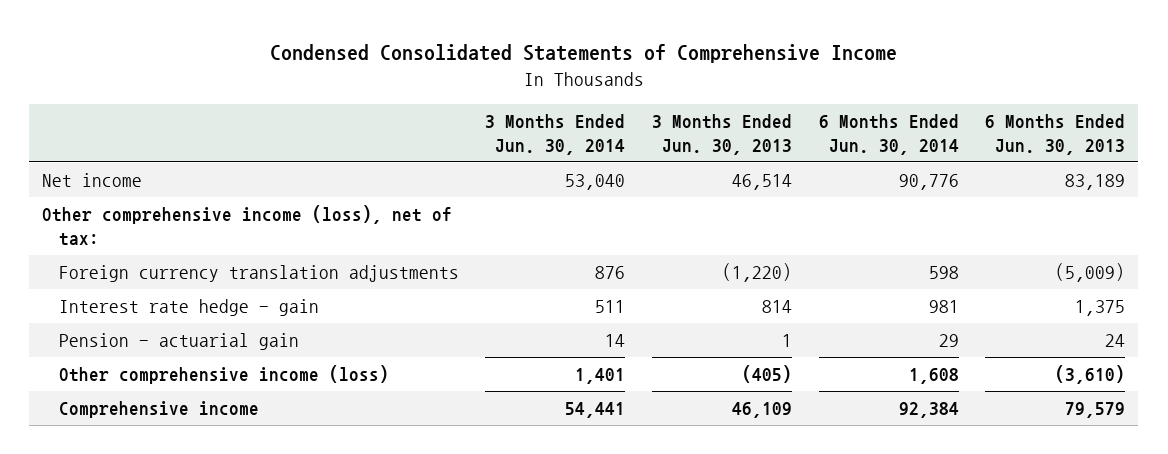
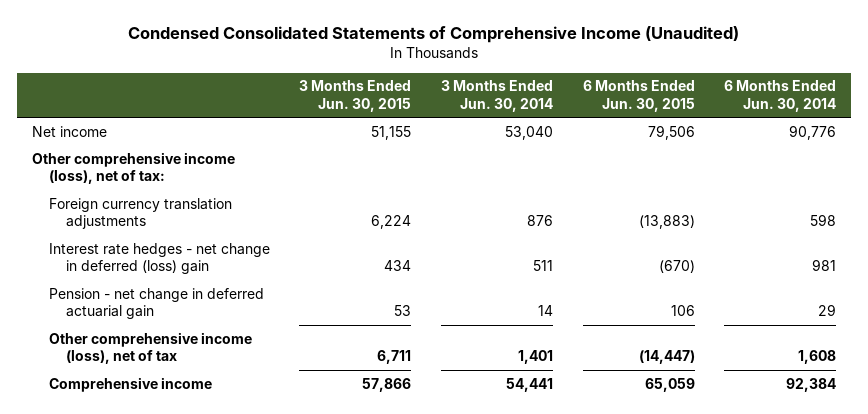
[269,43,897,63] Condensed Consolidated Statements of Comprehensive Income -> [128,26,740,44] Condensed Consolidated Statements of Comprehensive Income (Unaudited)
[651,114,792,156] 3 Months Ended Jun. 30, 2013 -> none
[985,114,1126,156] 6 Months Ended Jun. 30, 2013 -> none
none -> [299,80,412,112] 3 Months Ended Jun. 30, 2015
none -> [582,80,695,112] 6 Months Ended Jun. 30, 2015
[58,299,319,317] Interest rate hedge - gain -> [48,242,270,275] Interest rate hedges - net change in deferred (loss) gain
[58,333,299,351] Pension - actuarial gain -> [48,287,264,320] Pension - net change in deferred actuarial gain
[58,365,389,385] Other comprehensive income (loss) -> [48,331,252,365] Other comprehensive income (loss), net of tax

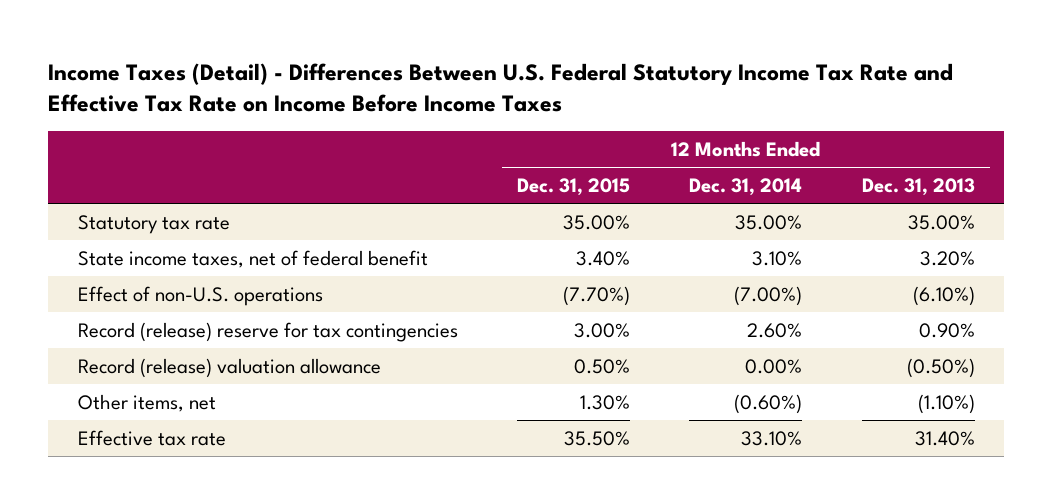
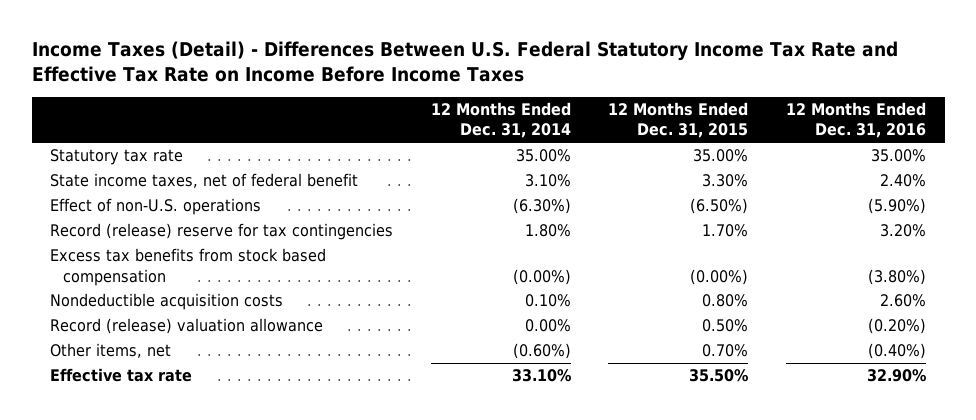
[861,177,975,196] Dec. 31, 2013 -> none
none -> [786,102,927,139] 12 Months Ended Dec. 31, 2016
[575,250,630,266] 3.40% -> [702,174,749,188] 3.30%
[562,285,630,306] (7.70%) -> [690,198,749,215] (6.50%)
[734,285,803,306] (7.00%) -> [512,198,571,215] (6.30%)
[573,322,630,338] 3.00% -> [702,224,749,238] 1.70%
[747,322,803,338] 2.60% -> [524,224,571,238] 1.80%
none -> [50,248,327,286] Excess tax benefits from stock based compensation
none -> [50,293,284,311] Nondeductible acquisition costs
[579,394,630,410] 1.30% -> [702,344,749,358] 0.70%

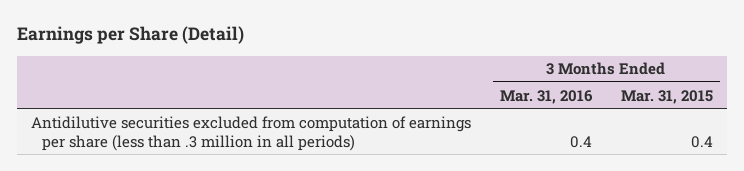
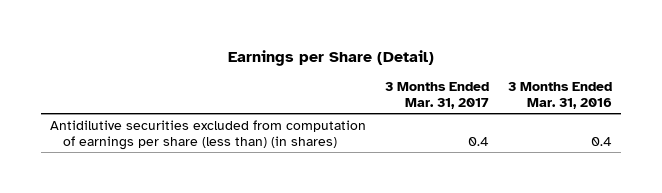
[620,89,713,104] Mar. 31, 2015 -> none
none -> [385,81,490,109] 3 Months Ended Mar. 31, 2017
[31,115,472,151] Antidilutive securities excluded from computation of earnings per share (less than .3 million in all periods) -> [50,119,367,150] Antidilutive securities excluded from computation of earnings per share (less than) (in shares)

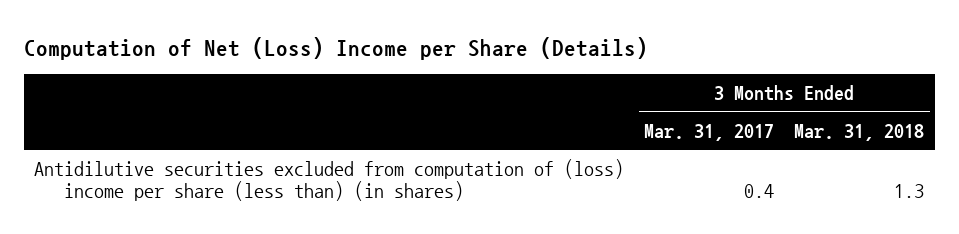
[228,49,435,66] Earnings per Share (Detail) -> [24,36,649,60] Computation of Net (Loss) Income per Share (Details)
[508,81,613,109] 3 Months Ended Mar. 31, 2016 -> none
none -> [794,123,925,141] Mar. 31, 2018
[50,119,367,150] Antidilutive securities excluded from computation of earnings per share (less than) (in shares) -> [34,158,625,202] Antidilutive securities excluded from computation of (loss) income per share (less than) (in shares)

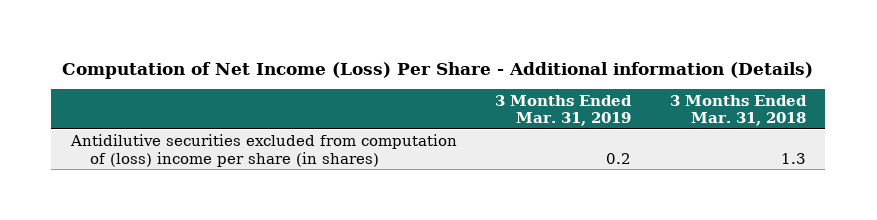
[24,36,649,60] Computation of Net (Loss) Income per Share (Details) -> [62,61,814,79] Computation of Net Income (Loss) Per Share - Additional information (Details)
[644,123,775,141] Mar. 31, 2017 -> none
none -> [495,94,633,127] 3 Months Ended Mar. 31, 2019
[34,158,625,202] Antidilutive securities excluded from computation of (loss) income per share (less than) (in shares) -> [69,134,457,167] Antidilutive securities excluded from computation of (loss) income per share (in shares)

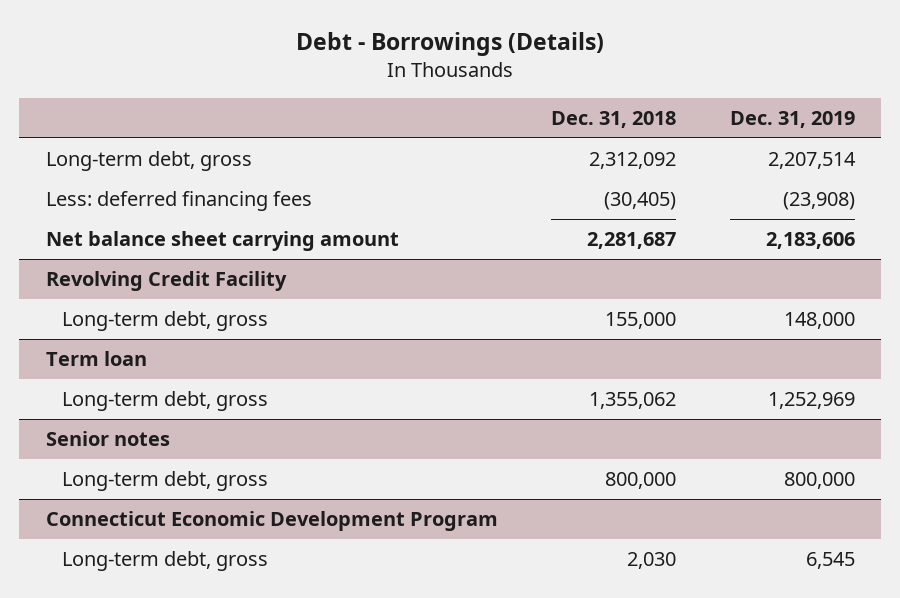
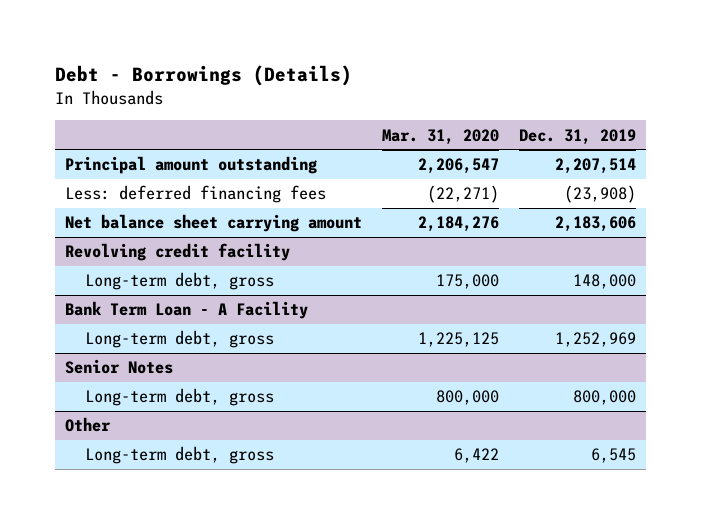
[551,110,677,128] Dec. 31, 2018 -> none
none -> [382,128,500,145] Mar. 31, 2020
[45,151,252,172] Long-term debt, gross -> [65,156,318,175] Principal amount outstanding
[45,271,287,292] Revolving Credit Facility -> [65,243,291,262] Revolving credit facility
[45,351,147,367] Term loan -> [65,301,309,320] Bank Term Loan - A Facility
[45,431,170,447] Senior notes -> [65,359,174,375] Senior Notes
[45,511,498,532] Connecticut Economic Development Program -> none
none -> [65,417,112,433] Other

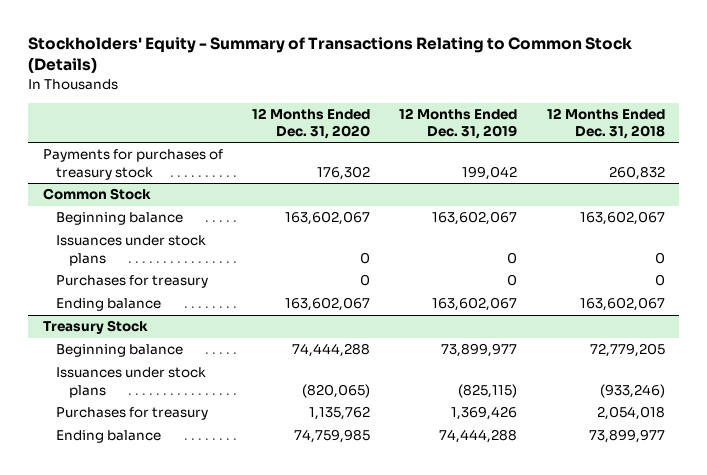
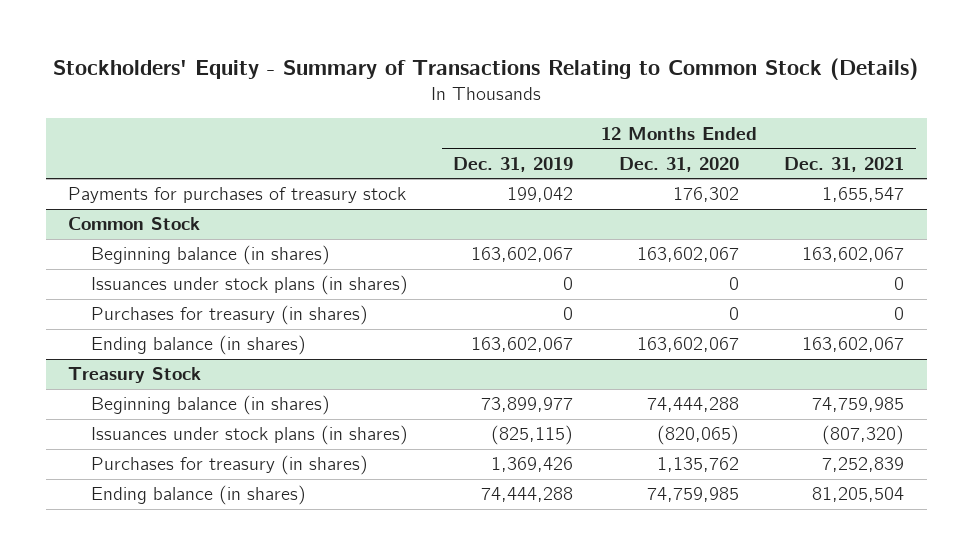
[546,107,665,140] 12 Months Ended Dec. 31, 2018 -> none
none -> [784,156,905,172] Dec. 31, 2021
[55,212,183,226] Beginning balance -> [90,245,330,266] Beginning balance (in shares)
[55,235,206,266] Issuances under stock plans -> [90,275,408,296] Issuances under stock plans (in shares)
[55,275,208,289] Purchases for treasury -> [90,305,368,326] Purchases for treasury (in shares)
[55,298,161,312] Ending balance -> [90,335,306,356] Ending balance (in shares)
[55,344,183,358] Beginning balance -> [90,395,330,416] Beginning balance (in shares)
[55,367,206,398] Issuances under stock plans -> [90,425,408,446] Issuances under stock plans (in shares)
[55,407,208,421] Purchases for treasury -> [90,455,368,476] Purchases for treasury (in shares)
[55,430,161,444] Ending balance -> [90,485,306,506] Ending balance (in shares)

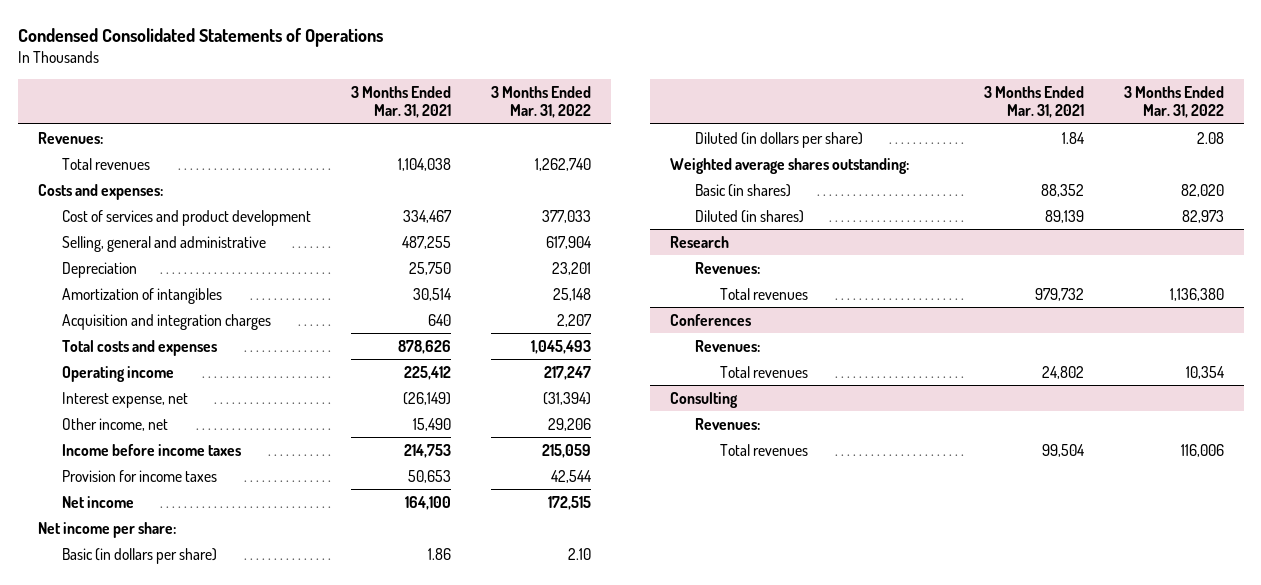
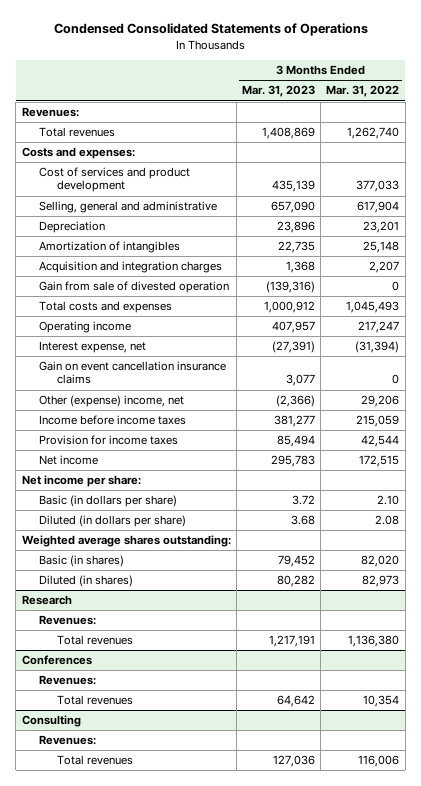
[351,85,452,119] 3 Months Ended Mar. 31, 2021 -> none
none -> [242,85,316,98] Mar. 31, 2023
none -> [39,281,230,294] Gain from sale of divested operation
none -> [39,361,227,385] Gain on event cancellation insurance claims
[62,417,169,431] Other income, net -> [39,395,185,408] Other (expense) income, net

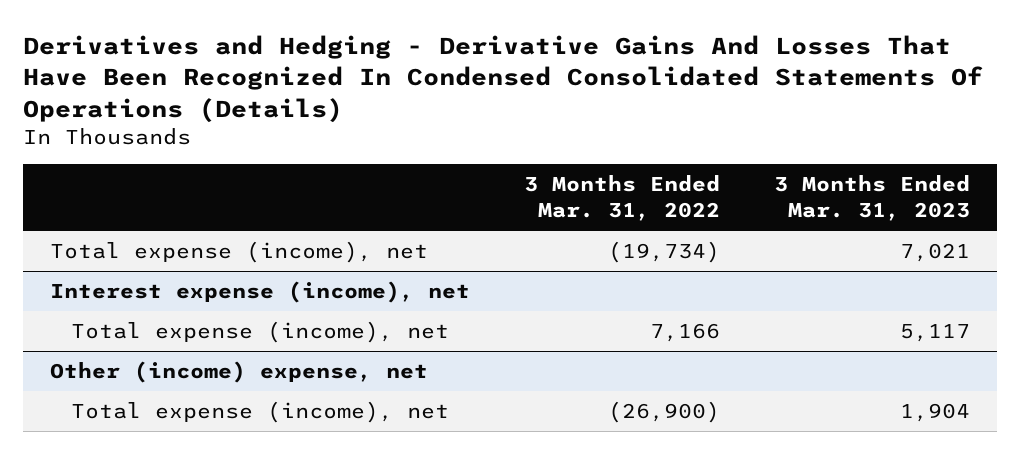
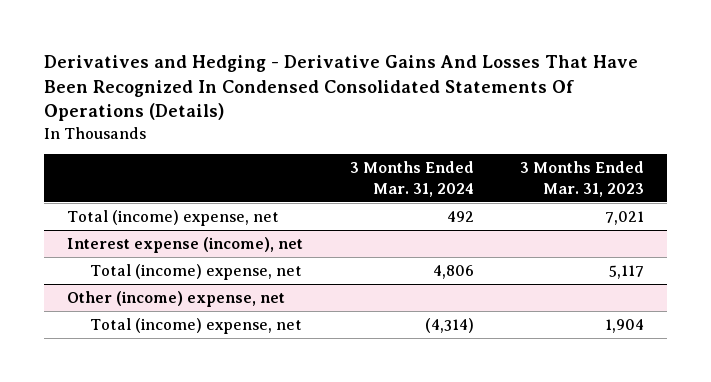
[523,174,720,222] 3 Months Ended Mar. 31, 2022 -> none
none -> [349,161,474,197] 3 Months Ended Mar. 31, 2024
[49,241,428,264] Total expense (income), net -> [67,210,280,227] Total (income) expense, net
[70,321,449,344] Total expense (income), net -> [89,264,302,281] Total (income) expense, net
[70,401,449,424] Total expense (income), net -> [89,318,302,335] Total (income) expense, net

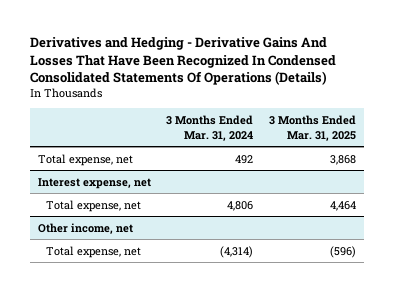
[520,161,645,197] 3 Months Ended Mar. 31, 2023 -> none
none -> [269,115,357,141] 3 Months Ended Mar. 31, 2025
[67,210,280,227] Total (income) expense, net -> [37,153,133,166] Total expense, net
[67,237,304,254] Interest expense (income), net -> [37,177,151,189] Interest expense, net
[89,264,302,281] Total (income) expense, net -> [46,199,142,212] Total expense, net
[67,291,286,308] Other (income) expense, net -> [37,222,133,234] Other income, net
[89,318,302,335] Total (income) expense, net -> [46,245,142,258] Total expense, net

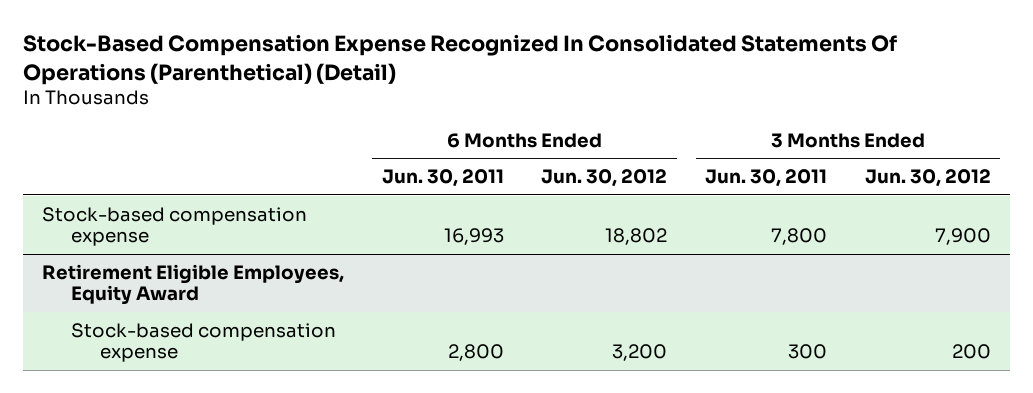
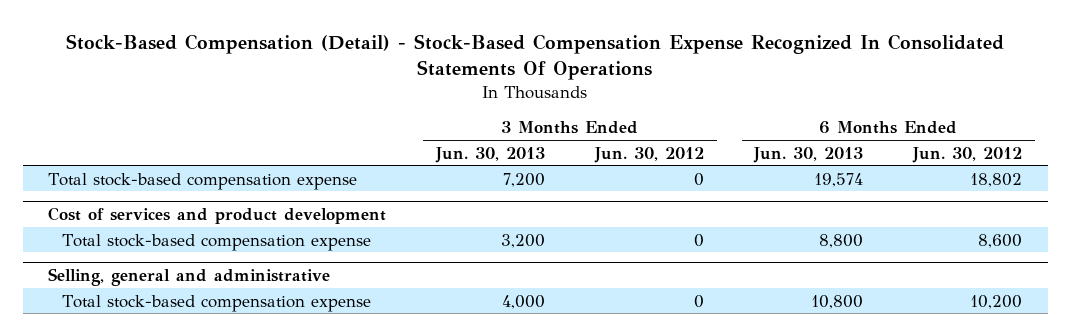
[22,34,897,85] Stock-Based Compensation Expense Recognized In Consolidated Statements Of Operations (Parenthetical) (Detail) -> [66,33,1005,80] Stock-Based Compensation (Detail) - Stock-Based Compensation Expense Recognized In Consolidated Statements Of Operations
[381,169,504,188] Jun. 30, 2011 -> none
[705,169,828,188] Jun. 30, 2011 -> none
none -> [434,146,545,163] Jun. 30, 2013
none -> [753,146,864,163] Jun. 30, 2013
[41,263,344,306] Retirement Eligible Employees, Equity Award -> none
[41,206,307,247] Stock-based compensation expense -> [47,172,357,190] Total stock-based compensation expense
[935,228,992,246] 7,900 -> [694,172,705,186] 0
none -> [47,206,386,224] Cost of services and product development
[70,322,336,363] Stock-based compensation expense -> [61,233,371,251] Total stock-based compensation expense
[612,344,668,362] 3,200 -> [978,233,1023,248] 8,600
[952,344,992,360] 200 -> [694,233,705,247] 0
none -> [47,267,330,286] Selling, general and administrative
none -> [61,294,371,312] Total stock-based compensation expense

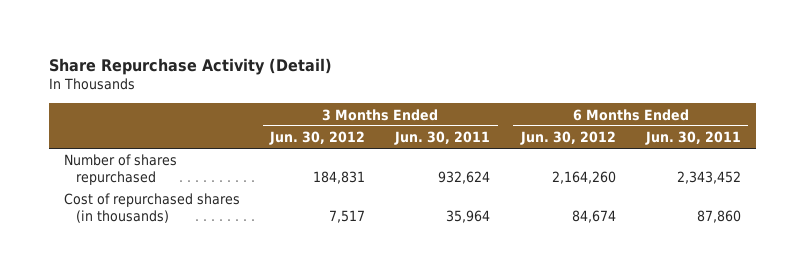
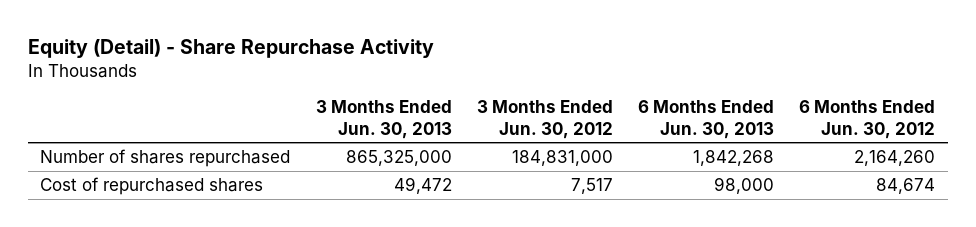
[48,57,332,75] Share Repurchase Activity (Detail) -> [27,38,434,58] Equity (Detail) - Share Repurchase Activity
[394,131,491,146] Jun. 30, 2011 -> none
[644,131,741,146] Jun. 30, 2011 -> none
none -> [315,100,452,139] 3 Months Ended Jun. 30, 2013
none -> [637,100,774,139] 6 Months Ended Jun. 30, 2013
[313,170,366,184] 184,831 -> [511,149,613,166] 184,831,000
[63,193,240,223] Cost of repurchased shares (in thousands) -> [40,176,264,195] Cost of repurchased shares

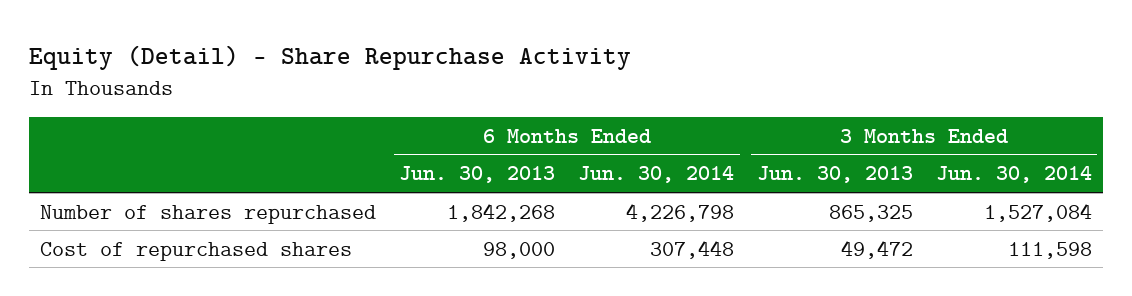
[476,100,613,139] 3 Months Ended Jun. 30, 2012 -> none
[799,100,936,139] 6 Months Ended Jun. 30, 2012 -> none
none -> [578,166,735,184] Jun. 30, 2014
none -> [935,166,1092,184] Jun. 30, 2014
[345,149,452,166] 865,325,000 -> [828,204,913,222] 865,325

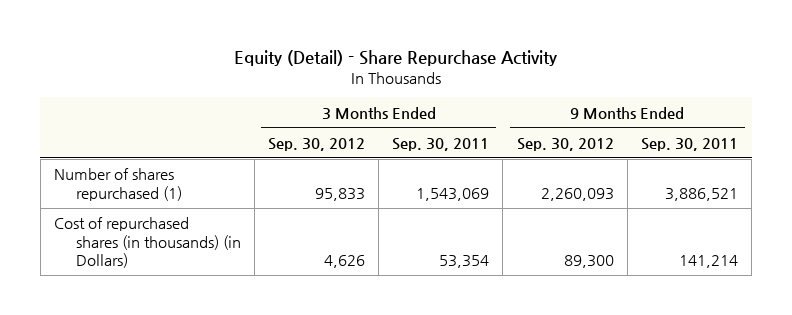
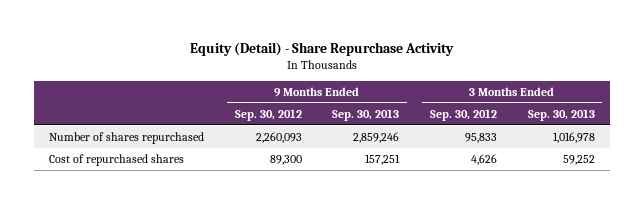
[392,137,490,151] Sep. 30, 2011 -> none
[641,137,739,151] Sep. 30, 2011 -> none
none -> [332,108,400,121] Sep. 30, 2013
none -> [527,108,595,121] Sep. 30, 2013
[53,168,182,201] Number of shares repurchased (1) -> [49,132,205,145] Number of shares repurchased
[53,217,241,269] Cost of repurchased shares (in thousands) (in Dollars) -> [49,154,185,167] Cost of repurchased shares

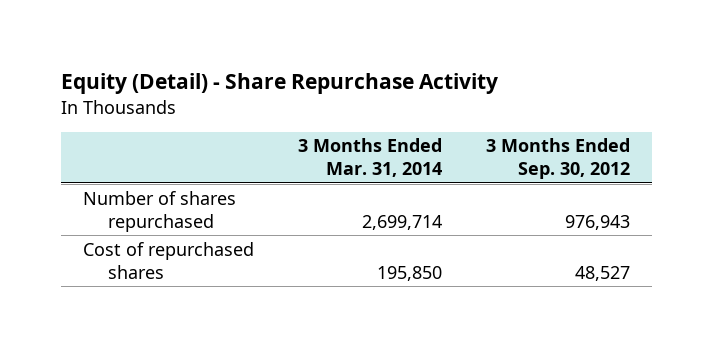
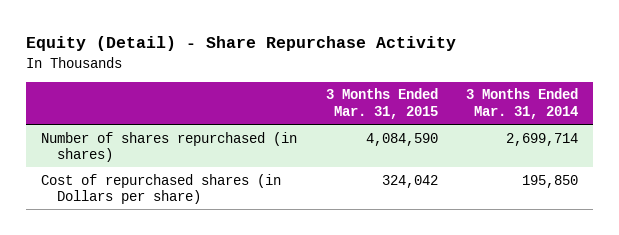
[485,138,630,180] 3 Months Ended Sep. 30, 2012 -> none
none -> [325,88,438,120] 3 Months Ended Mar. 31, 2015
[82,190,236,232] Number of shares repurchased -> [40,131,297,163] Number of shares repurchased (in shares)
[82,241,254,279] Cost of repurchased shares -> [40,173,281,205] Cost of repurchased shares (in Dollars per share)

